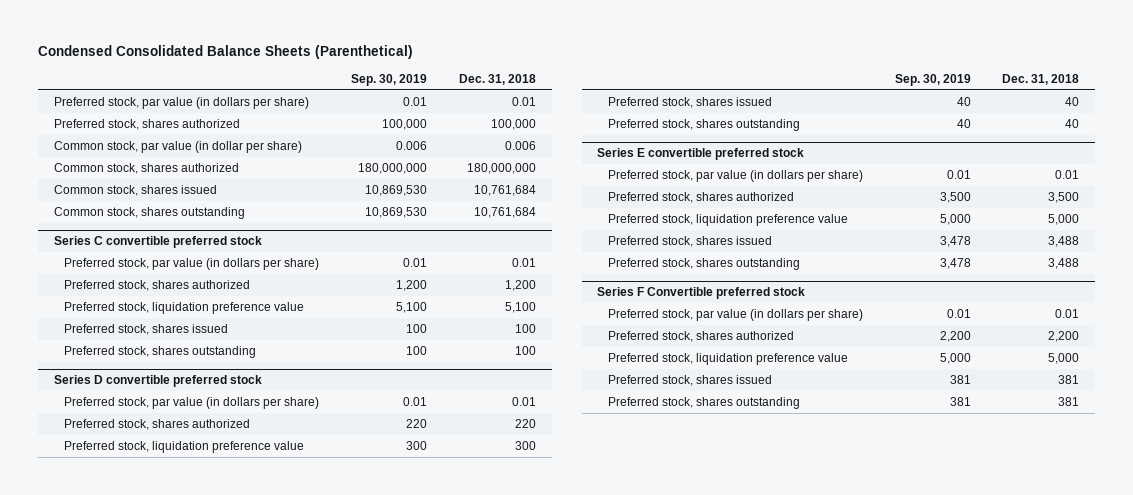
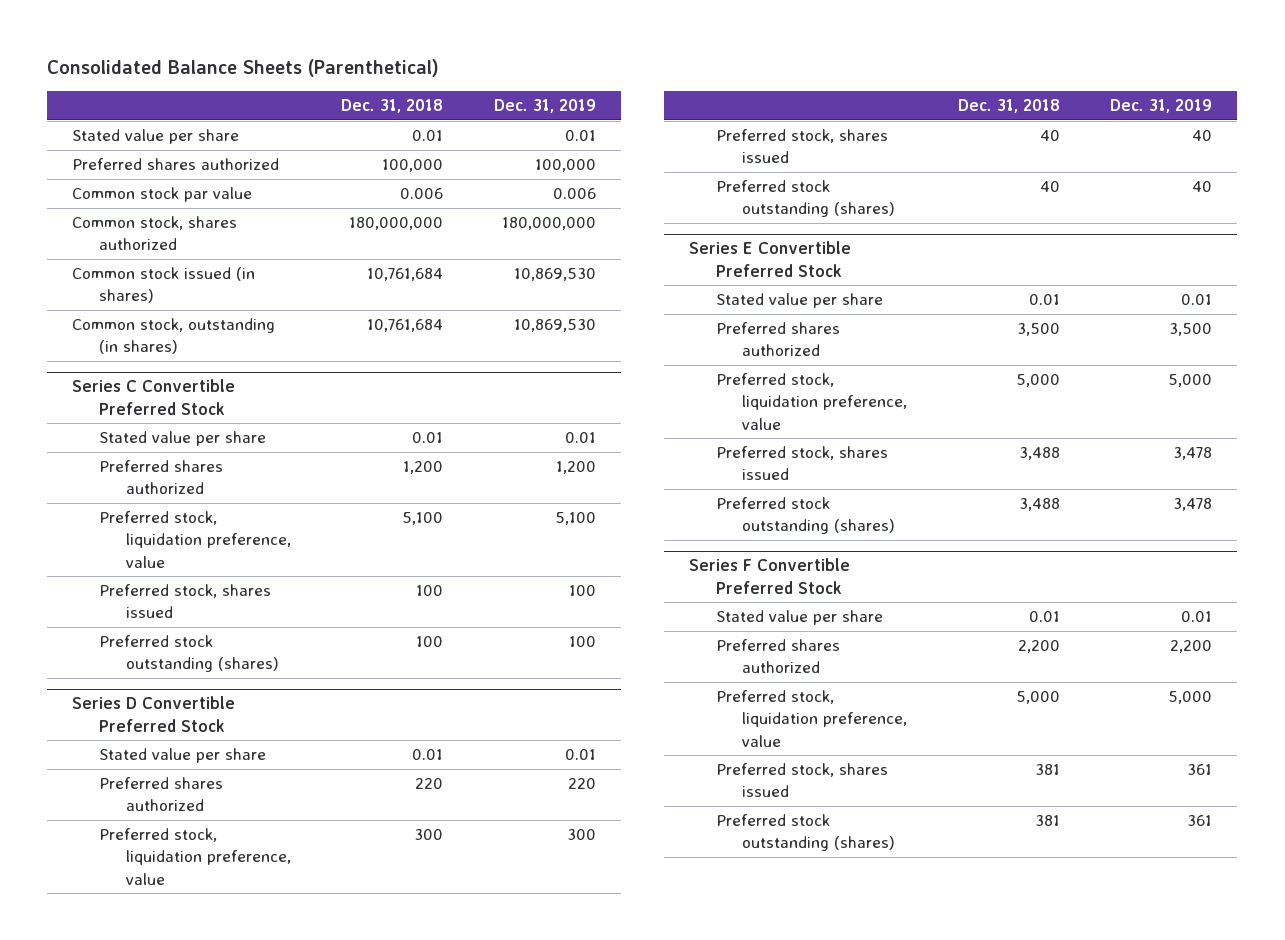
[37,45,413,60] Condensed Consolidated Balance Sheets (Parenthetical) -> [47,58,440,77] Consolidated Balance Sheets (Parenthetical)
[350,74,427,87] Sep. 30, 2019 -> none
none -> [493,99,596,114] Dec. 31, 2019
[53,96,309,109] Preferred stock, par value (in dollars per share) -> [72,129,240,145] Stated value per share
[53,118,240,130] Preferred stock, shares authorized -> [72,158,280,171] Preferred shares authorized
[53,140,302,153] Common stock, par value (in dollar per share) -> [72,187,253,203] Common stock par value
[53,184,217,196] Common stock, shares issued -> [72,267,256,304] Common stock issued (in shares)
[53,206,245,219] Common stock, shares outstanding -> [72,318,276,355] Common stock, outstanding (in shares)
[53,236,262,249] Series C convertible preferred stock -> [72,379,236,415] Series C Convertible Preferred Stock
[63,257,319,270] Preferred stock, par value (in dollars per share) -> [99,431,267,447] Stated value per share
[63,279,250,291] Preferred stock, shares authorized -> [99,460,224,495] Preferred shares authorized
[63,301,304,314] Preferred stock, liquidation preference value -> [99,511,291,568] Preferred stock, liquidation preference, value
[63,345,256,358] Preferred stock, shares outstanding -> [99,635,279,673] Preferred stock outstanding (shares)
[53,375,262,388] Series D convertible preferred stock -> [72,696,236,732] Series D Convertible Preferred Stock
[63,396,319,409] Preferred stock, par value (in dollars per share) -> [99,748,267,764] Stated value per share
[63,418,250,430] Preferred stock, shares authorized -> [99,777,224,812] Preferred shares authorized
[63,440,304,453] Preferred stock, liquidation preference value -> [99,828,291,885] Preferred stock, liquidation preference, value
[607,118,800,131] Preferred stock, shares outstanding -> [715,180,896,218] Preferred stock outstanding (shares)
[597,148,805,161] Series E convertible preferred stock -> [688,241,851,277] Series E Convertible Preferred Stock
[607,169,863,182] Preferred stock, par value (in dollars per share) -> [715,293,883,309] Stated value per share
[607,191,794,203] Preferred stock, shares authorized -> [715,322,840,357] Preferred shares authorized
[607,213,848,226] Preferred stock, liquidation preference value -> [715,373,908,430] Preferred stock, liquidation preference, value
[607,257,800,270] Preferred stock, shares outstanding -> [715,497,896,535] Preferred stock outstanding (shares)
[597,287,806,300] Series F Convertible preferred stock -> [688,558,850,594] Series F Convertible Preferred Stock
[607,308,863,321] Preferred stock, par value (in dollars per share) -> [715,610,883,626] Stated value per share
[607,330,794,342] Preferred stock, shares authorized -> [715,639,840,674] Preferred shares authorized
[607,352,848,365] Preferred stock, liquidation preference value -> [715,690,908,747] Preferred stock, liquidation preference, value
[607,396,800,409] Preferred stock, shares outstanding -> [715,814,896,852] Preferred stock outstanding (shares)

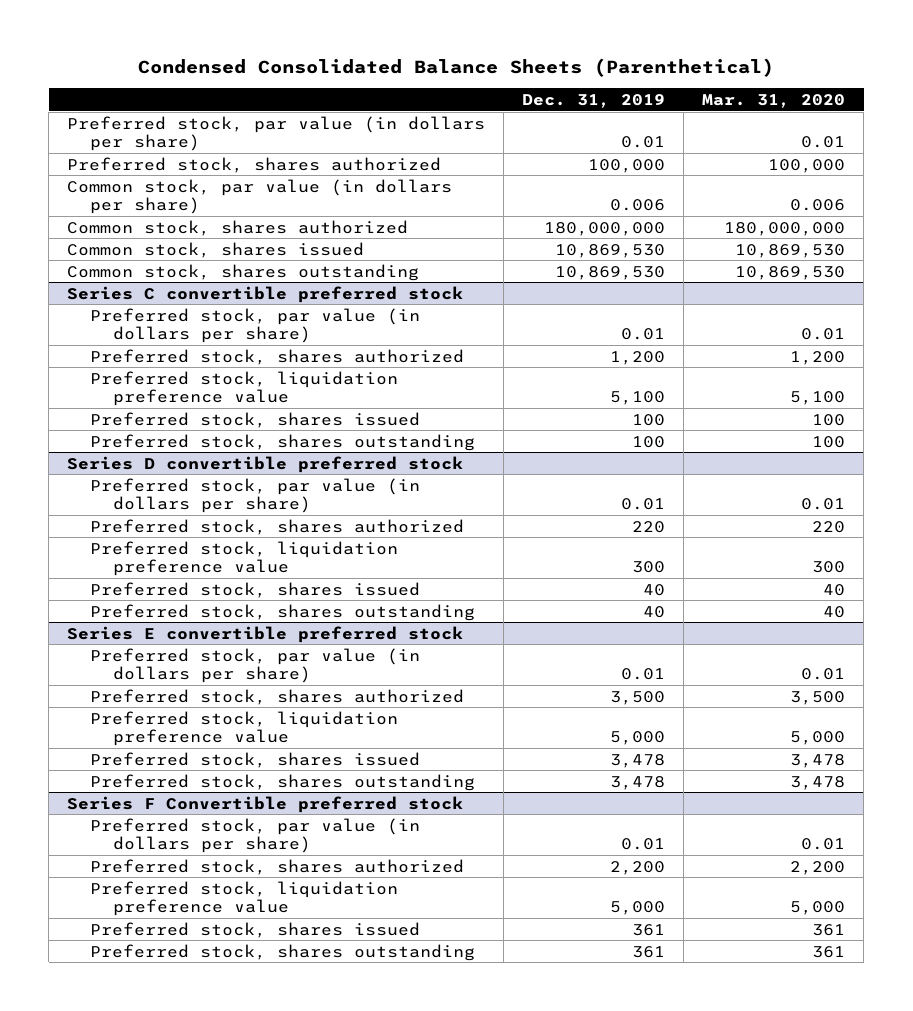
[47,58,440,77] Consolidated Balance Sheets (Parenthetical) -> [138,57,775,77] Condensed Consolidated Balance Sheets (Parenthetical)
[341,99,444,114] Dec. 31, 2018 -> none
none -> [702,93,846,108] Mar. 31, 2020
[72,129,240,145] Stated value per share -> [67,115,486,151] Preferred stock, par value (in dollars per share)
[72,158,280,171] Preferred shares authorized -> [67,156,442,173] Preferred stock, shares authorized
[72,187,253,203] Common stock par value -> [67,178,453,214] Common stock, par value (in dollars per share)
[72,267,256,304] Common stock issued (in shares) -> [67,241,365,258] Common stock, shares issued
[72,318,276,355] Common stock, outstanding (in shares) -> [67,263,420,281] Common stock, shares outstanding
[72,379,236,415] Series C Convertible Preferred Stock -> [67,285,464,303] Series C convertible preferred stock
[99,431,267,447] Stated value per share -> [90,307,421,343] Preferred stock, par value (in dollars per share)
[99,460,224,495] Preferred shares authorized -> [90,348,465,365] Preferred stock, shares authorized
[99,511,291,568] Preferred stock, liquidation preference, value -> [90,370,399,406] Preferred stock, liquidation preference value
[99,635,279,673] Preferred stock outstanding (shares) -> [90,433,476,451] Preferred stock, shares outstanding
[72,696,236,732] Series D Convertible Preferred Stock -> [67,455,464,473] Series D convertible preferred stock
[99,748,267,764] Stated value per share -> [90,477,421,513] Preferred stock, par value (in dollars per share)
[99,777,224,812] Preferred shares authorized -> [90,518,465,535] Preferred stock, shares authorized
[99,828,291,885] Preferred stock, liquidation preference, value -> [90,540,399,576] Preferred stock, liquidation preference value
[715,180,896,218] Preferred stock outstanding (shares) -> [90,603,476,621] Preferred stock, shares outstanding
[688,241,851,277] Series E Convertible Preferred Stock -> [67,625,464,643] Series E convertible preferred stock
[715,293,883,309] Stated value per share -> [90,647,421,683] Preferred stock, par value (in dollars per share)
[715,322,840,357] Preferred shares authorized -> [90,688,465,705] Preferred stock, shares authorized
[715,373,908,430] Preferred stock, liquidation preference, value -> [90,710,399,746] Preferred stock, liquidation preference value
[715,497,896,535] Preferred stock outstanding (shares) -> [90,773,476,791] Preferred stock, shares outstanding
[688,558,850,594] Series F Convertible Preferred Stock -> [67,795,464,813] Series F Convertible preferred stock
[715,610,883,626] Stated value per share -> [90,817,421,853] Preferred stock, par value (in dollars per share)
[715,639,840,674] Preferred shares authorized -> [90,858,465,875] Preferred stock, shares authorized
[715,690,908,747] Preferred stock, liquidation preference, value -> [90,880,399,916] Preferred stock, liquidation preference value
[715,814,896,852] Preferred stock outstanding (shares) -> [90,943,476,961] Preferred stock, shares outstanding

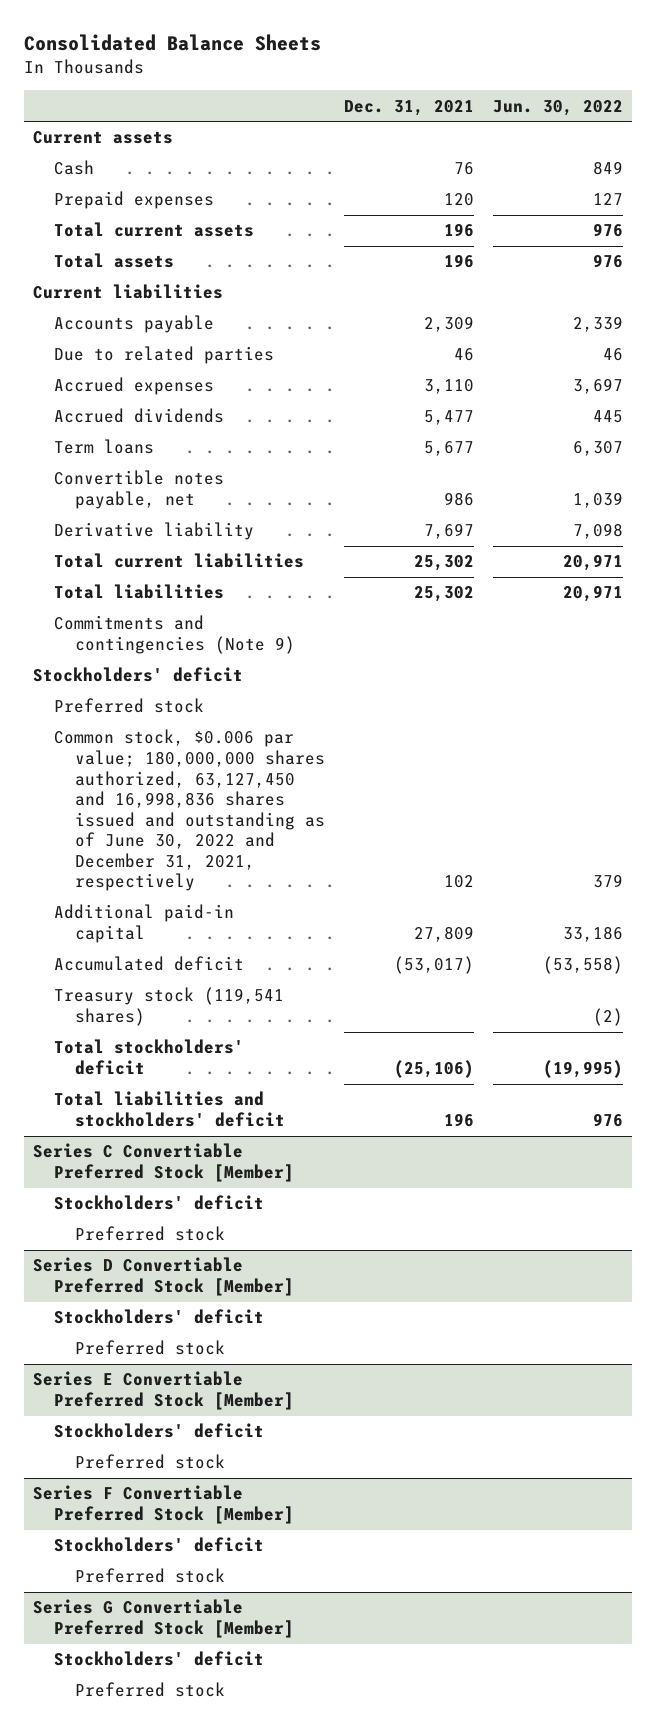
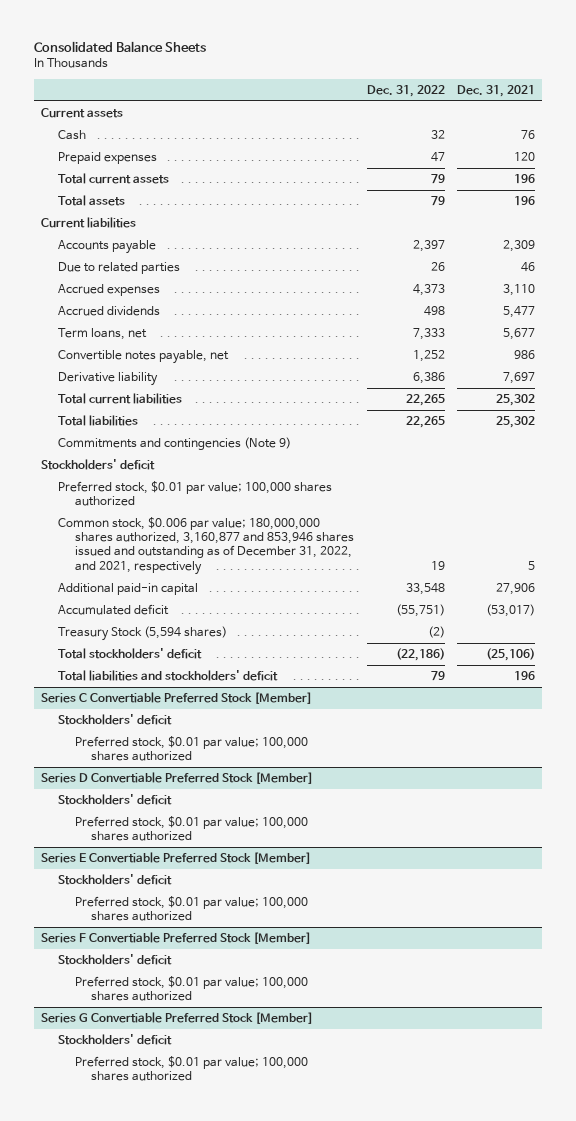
[492,99,623,116] Jun. 30, 2022 -> none
none -> [366,84,445,97] Dec. 31, 2022
[54,439,155,455] Term loans -> [57,328,147,341] Term loans, net
[54,698,205,714] Preferred stock -> [57,481,332,507] Preferred stock, $0.01 par value; 100,000 shares authorized
[54,729,326,892] Common stock, $0.006 par value; 180,000,000 shares authorized, 63,127,450 and 16,998,836 shares issued and outstanding as of June 30, 2022 and December 31, 2021, respectively -> [57,517,354,575] Common stock, $0.006 par value; 180,000,000 shares authorized, 3,160,877 and 853,946 shares issued and outstanding as of December 31, 2022, and 2021, respectively
[444,875,475,889] 102 -> [528,560,536,570] 5
[414,925,475,942] 27,809 -> [496,583,536,596] 27,906
[54,987,285,1026] Treasury stock (119,541 shares) -> [57,626,227,642] Treasury Stock (5,594 shares)
[75,1226,226,1242] Preferred stock -> [74,736,308,762] Preferred stock, $0.01 par value; 100,000 shares authorized
[75,1340,226,1356] Preferred stock -> [74,816,308,842] Preferred stock, $0.01 par value; 100,000 shares authorized
[75,1454,226,1470] Preferred stock -> [74,896,308,922] Preferred stock, $0.01 par value; 100,000 shares authorized
[75,1568,226,1584] Preferred stock -> [74,976,308,1002] Preferred stock, $0.01 par value; 100,000 shares authorized
[75,1682,226,1698] Preferred stock -> [74,1056,308,1082] Preferred stock, $0.01 par value; 100,000 shares authorized

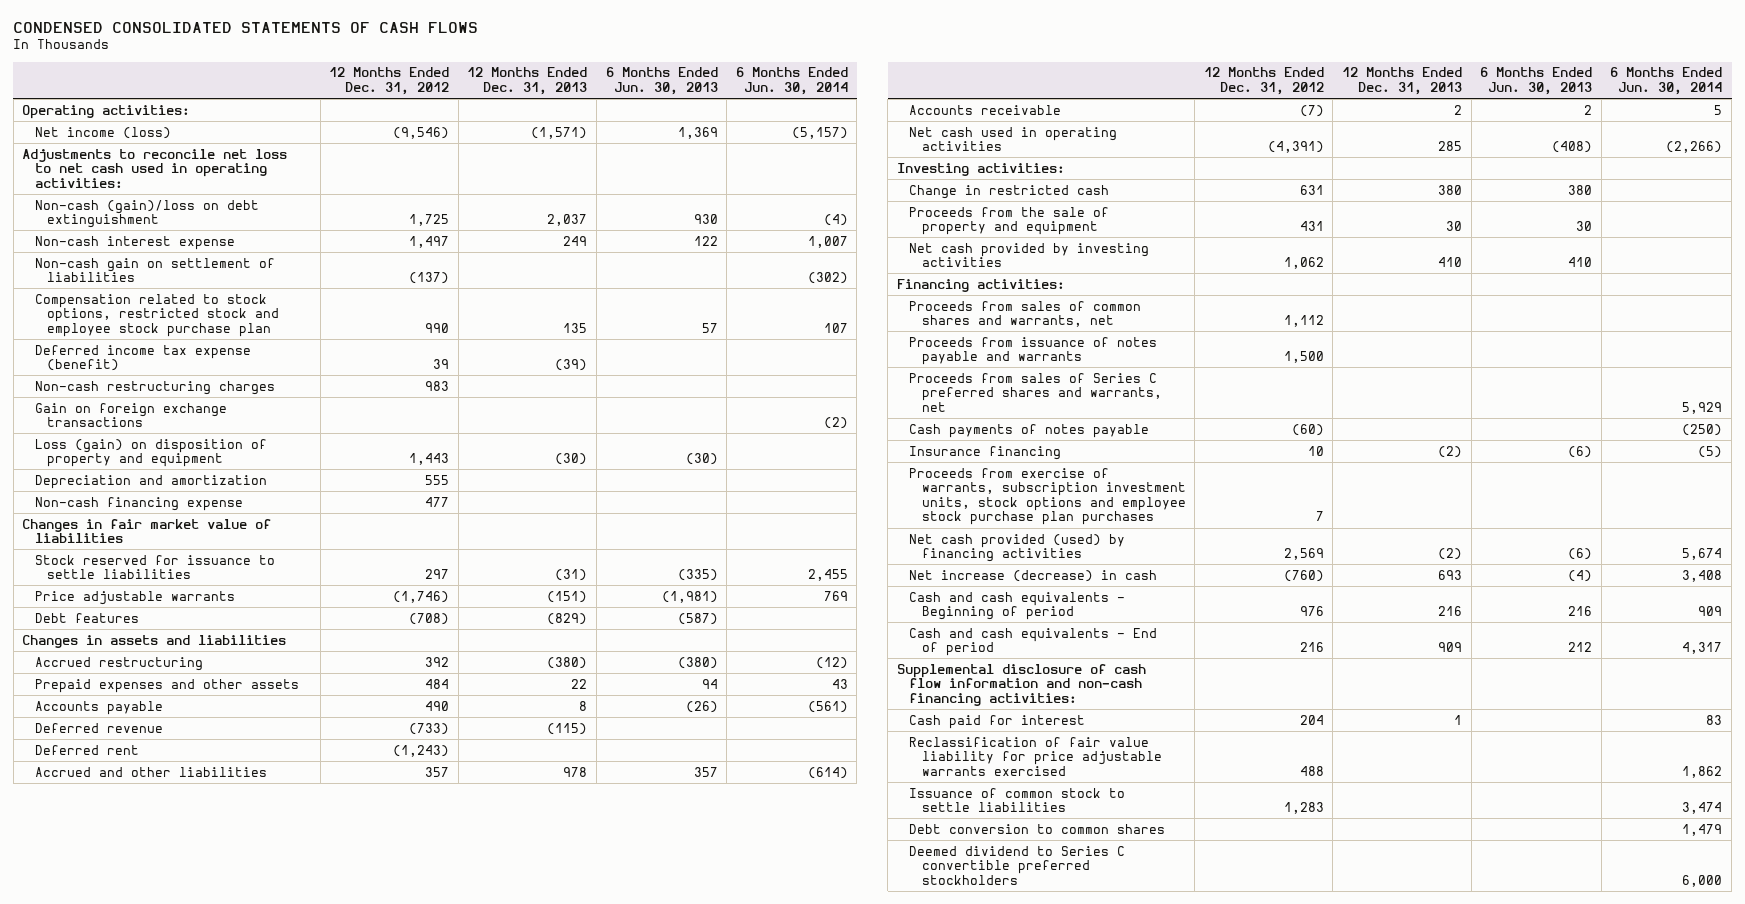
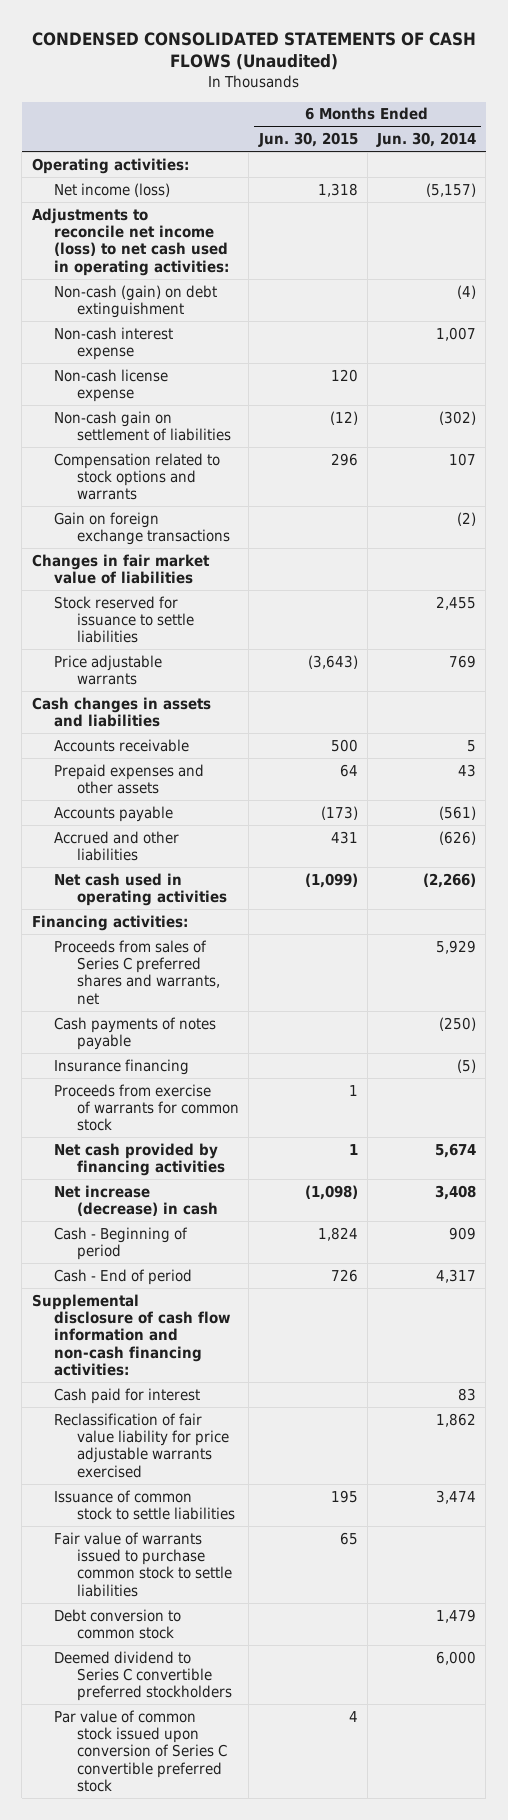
[13,21,479,33] CONDENSED CONSOLIDATED STATEMENTS OF CASH FLOWS -> [31,31,476,71] CONDENSED CONSOLIDATED STATEMENTS OF CASH FLOWS (Unaudited)
[329,67,450,95] 12 Months Ended Dec. 31, 2012 -> none
[467,67,588,95] 12 Months Ended Dec. 31, 2013 -> none
[605,67,718,95] 6 Months Ended Jun. 30, 2013 -> none
none -> [257,132,358,148] Jun. 30, 2015
[22,148,288,188] Adjustments to reconcile net loss to net cash used in operating activities: -> [31,207,230,276] Adjustments to reconcile net income (loss) to net cash used in operating activities:
[34,199,259,229] Non-cash (gain)/loss on debt extinguishment -> [54,284,218,319] Non-cash (gain) on debt extinguishment
none -> [54,368,169,403] Non-cash license expense
[34,344,251,372] Deferred income tax expense (benefit) -> none
[34,380,275,395] Non-cash restructuring charges -> none
[34,293,279,337] Compensation related to stock options, restricted stock and employee stock purchase plan -> [54,452,221,501] Compensation related to stock options and warrants
[34,438,267,468] Loss (gain) on disposition of property and equipment -> none
[34,474,267,489] Depreciation and amortization -> none
[34,496,243,511] Non-cash financing expense -> none
[34,612,139,623] Debt features -> none
[34,656,203,671] Accrued restructuring -> none
[22,634,287,648] Changes in assets and liabilities -> [31,696,211,728] Cash changes in assets and liabilities
[909,104,1062,115] Accounts receivable -> [54,738,190,752] Accounts receivable
[34,722,163,733] Deferred revenue -> none
[34,744,139,755] Deferred rent -> none
[807,766,848,779] (614) -> [439,830,477,845] (626)
[897,162,1066,176] Investing activities: -> none
[909,184,1110,199] Change in restricted cash -> none
[909,206,1110,236] Proceeds from the sale of property and equipment -> none
[909,242,1150,268] Net cash provided by investing activities -> none
[909,300,1142,328] Proceeds from sales of common shares and warrants, net -> none
[909,336,1158,366] Proceeds from issuance of notes payable and warrants -> none
[909,467,1186,526] Proceeds from exercise of warrants, subscription investment units, stock options and employee stock purchase plan purchases -> none
none -> [54,1083,240,1132] Proceeds from exercise of warrants for common stock
[909,533,1126,563] Net cash provided (used) by financing activities -> [54,1142,226,1177] Net cash provided by financing activities
[909,591,1126,621] Cash and cash equivalents - Beginning of period -> [54,1226,189,1261] Cash - Beginning of period
[909,627,1158,657] Cash and cash equivalents - End of period -> [54,1268,193,1285] Cash - End of period
none -> [54,1531,233,1597] Fair value of warrants issued to purchase common stock to settle liabilities
[909,823,1166,834] Debt conversion to common shares -> [54,1608,182,1640] Debt conversion to common stock
none -> [54,1709,228,1793] Par value of common stock issued upon conversion of Series C convertible preferred stock

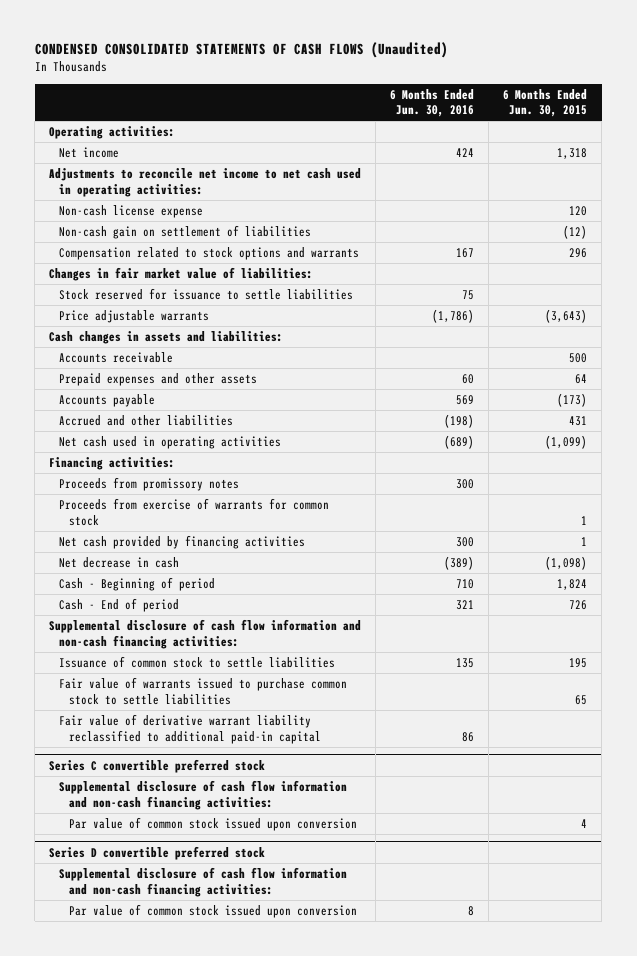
[376,132,477,148] Jun. 30, 2014 -> none
none -> [390,88,475,118] 6 Months Ended Jun. 30, 2016
[54,284,218,319] Non-cash (gain) on debt extinguishment -> none
[54,326,174,361] Non-cash interest expense -> none
[54,182,171,197] Net income (loss) -> [59,146,120,158] Net income
[31,207,230,276] Adjustments to reconcile net income (loss) to net cash used in operating activities: -> [49,167,362,197] Adjustments to reconcile net income to net cash used in operating activities:
[54,511,231,546] Gain on foreign exchange transactions -> none
[31,553,210,585] Changes in fair market value of liabilities -> [49,266,314,281] Changes in fair market value of liabilities:
[31,696,211,728] Cash changes in assets and liabilities -> [49,330,284,344] Cash changes in assets and liabilities:
[54,939,221,1005] Proceeds from sales of Series C preferred shares and warrants, net -> none
[54,1016,217,1051] Cash payments of notes payable -> none
[54,1058,190,1075] Insurance financing -> none
none -> [59,476,240,491] Proceeds from promissory notes
[54,1184,219,1217] Net increase (decrease) in cash -> [59,556,180,568] Net decrease in cash
[54,1387,201,1404] Cash paid for interest -> none
[54,1412,230,1478] Reclassification of fair value liability for price adjustable warrants exercised -> none
[54,1608,182,1640] Debt conversion to common stock -> none
[54,1650,233,1702] Deemed dividend to Series C convertible preferred stockholders -> none
none -> [59,713,321,744] Fair value of derivative warrant liability reclassified to additional paid-in capital
none -> [49,758,266,773] Series C convertible preferred stock
none -> [59,779,348,810] Supplemental disclosure of cash flow information and non-cash financing activities:
[54,1709,228,1793] Par value of common stock issued upon conversion of Series C convertible preferred stock -> [68,816,357,831] Par value of common stock issued upon conversion
none -> [49,845,266,860] Series D convertible preferred stock
none -> [59,866,348,897] Supplemental disclosure of cash flow information and non-cash financing activities:
none -> [68,903,357,918] Par value of common stock issued upon conversion

